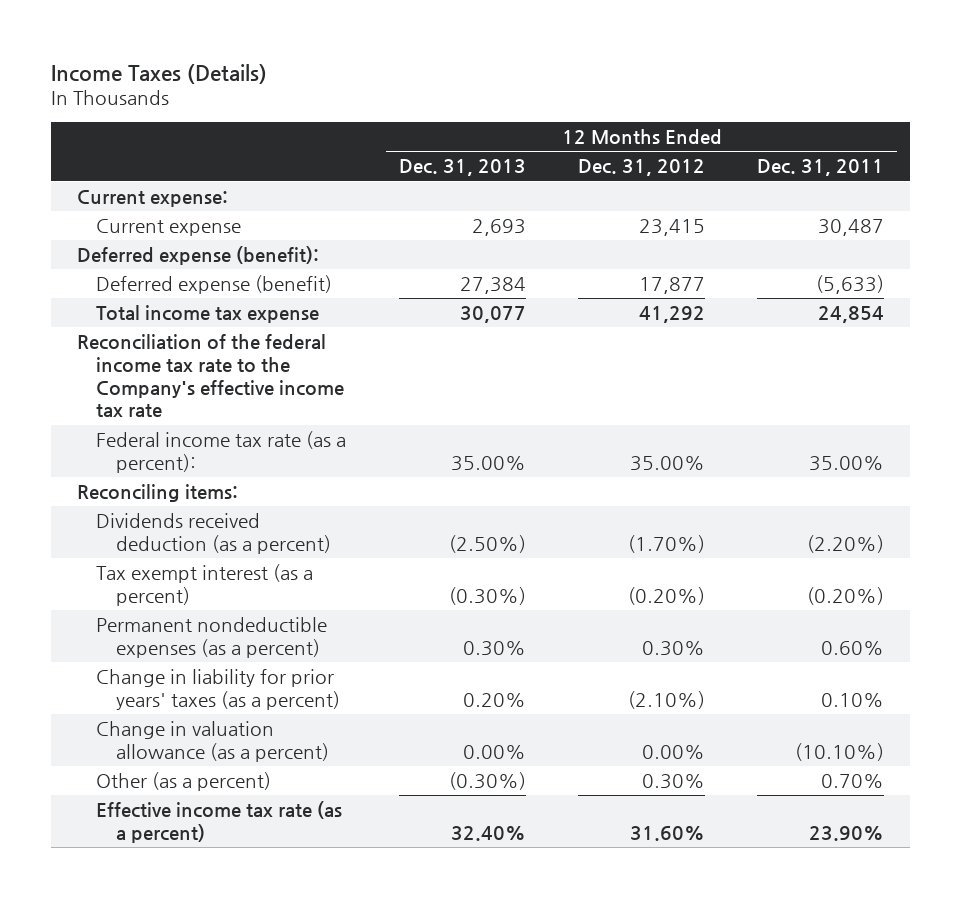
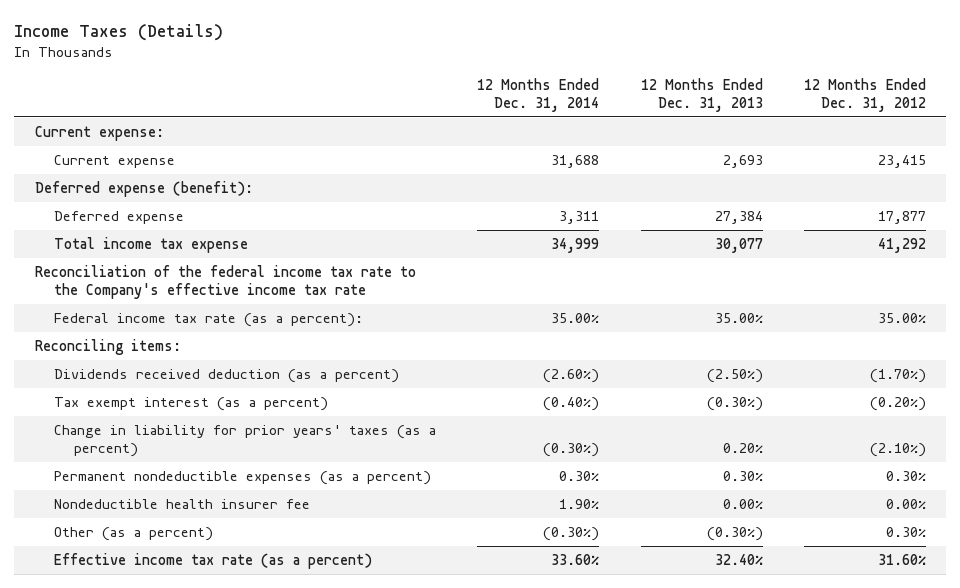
[757,159,885,177] Dec. 31, 2011 -> none
none -> [477,78,600,112] 12 Months Ended Dec. 31, 2014
[96,274,333,294] Deferred expense (benefit) -> [54,211,185,225] Deferred expense
[96,720,329,762] Change in valuation allowance (as a percent) -> none
[96,616,328,658] Permanent nondeductible expenses (as a percent) -> [54,471,432,486] Permanent nondeductible expenses (as a percent)
none -> [54,499,311,510] Nondeductible health insurer fee

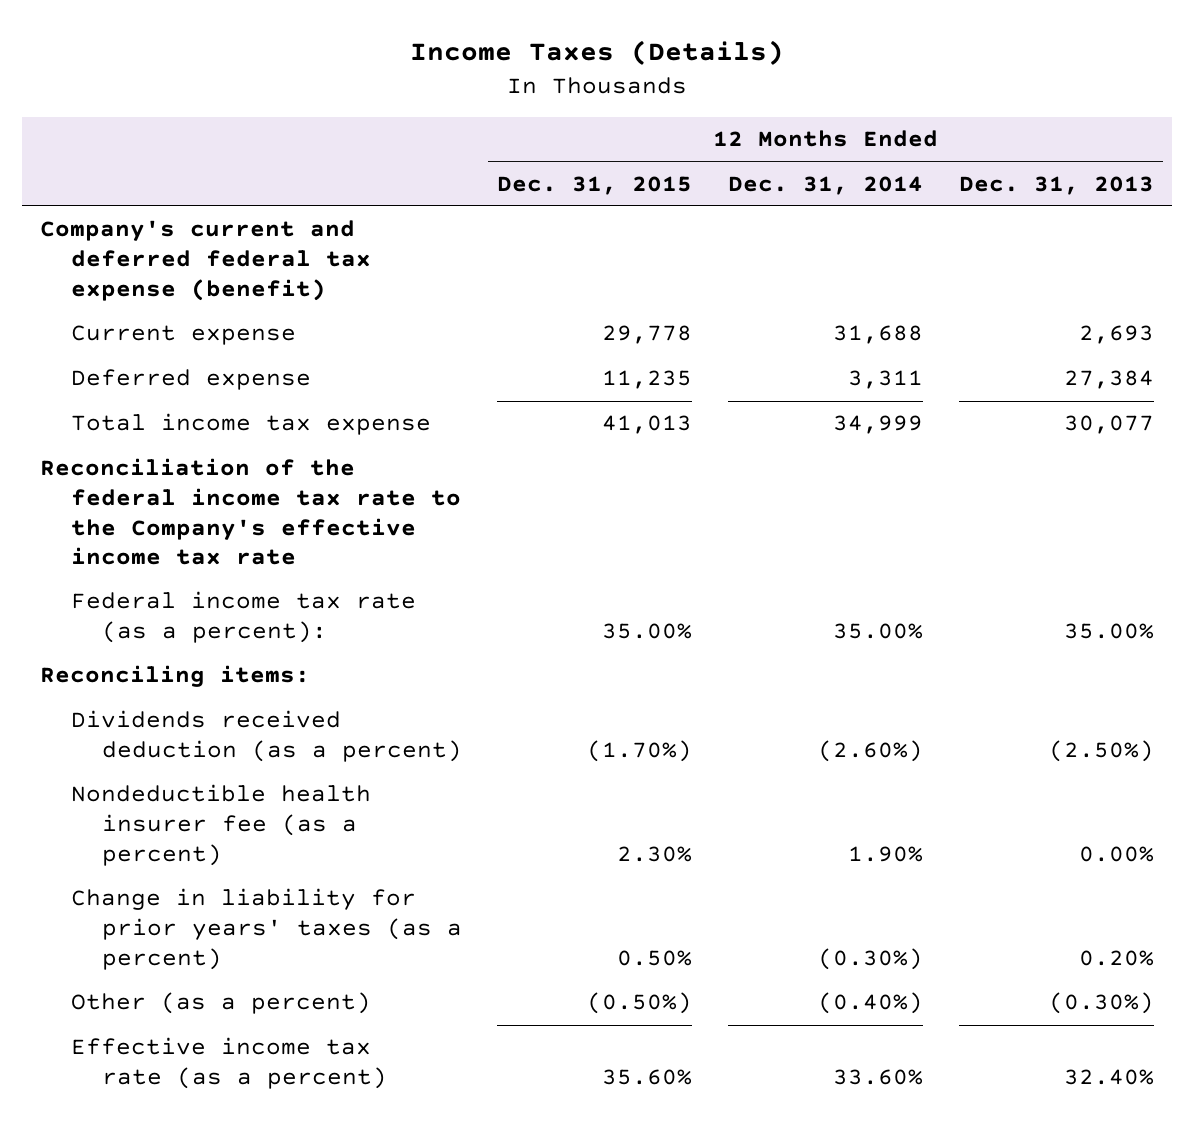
[803,78,926,112] 12 Months Ended Dec. 31, 2012 -> none
none -> [497,175,693,195] Dec. 31, 2015
[34,126,164,142] Current expense: -> none
none -> [39,220,371,301] Company's current and deferred federal tax expense (benefit)
[34,181,253,198] Deferred expense (benefit): -> none
[54,397,329,412] Tax exempt interest (as a percent) -> none
none -> [70,784,371,866] Nondeductible health insurer fee (as a percent)
[54,471,432,486] Permanent nondeductible expenses (as a percent) -> none
[54,499,311,510] Nondeductible health insurer fee -> none
[543,527,600,542] (0.30%) -> [818,992,924,1015] (0.40%)

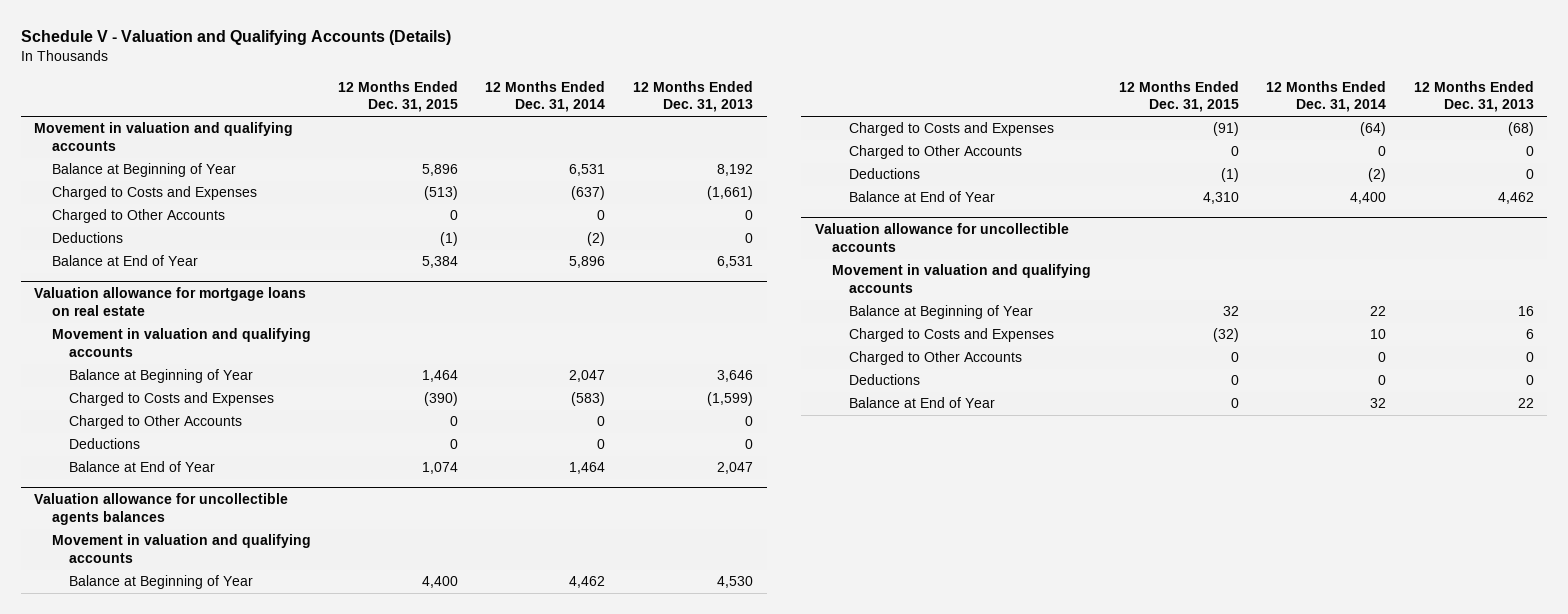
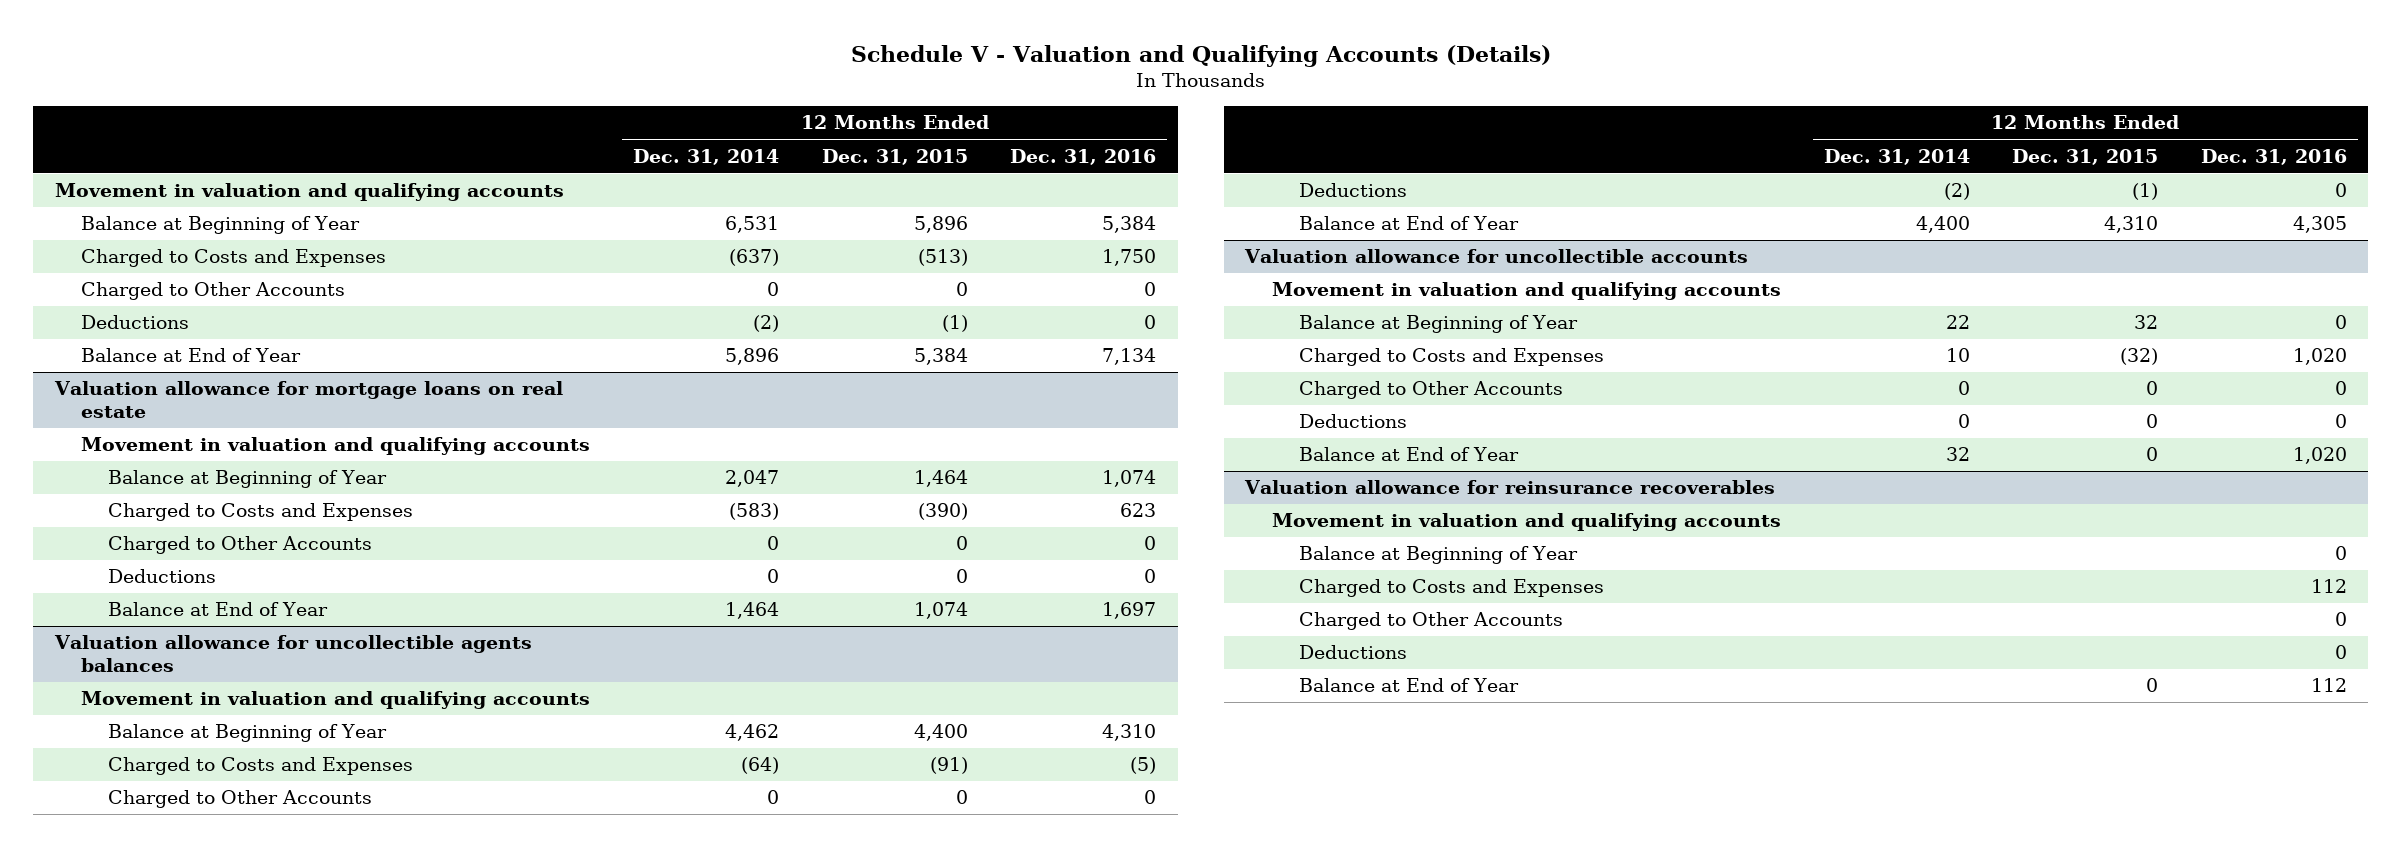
[632,80,753,113] 12 Months Ended Dec. 31, 2013 -> none
none -> [1010,148,1157,165] Dec. 31, 2016
none -> [1244,480,1776,495] Valuation allowance for reinsurance recoverables
none -> [1272,513,1782,532] Movement in valuation and qualifying accounts
none -> [1298,546,1578,565] Balance at Beginning of Year
none -> [1298,579,1604,598] Charged to Costs and Expenses
none -> [1298,612,1563,631] Charged to Other Accounts
none -> [1298,645,1407,660] Deductions
none -> [1298,678,1519,693] Balance at End of Year

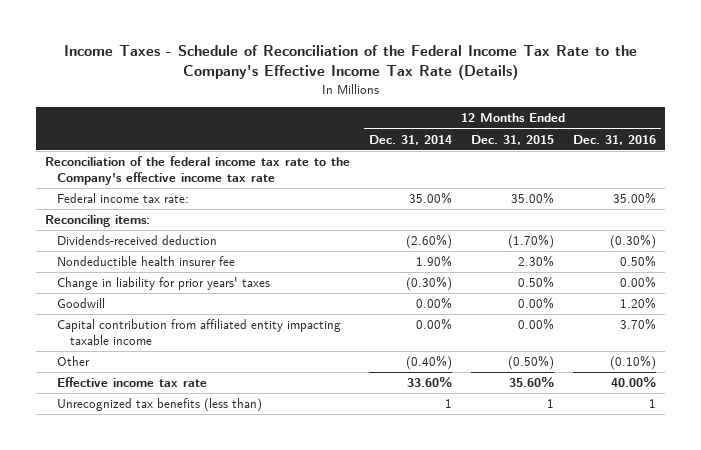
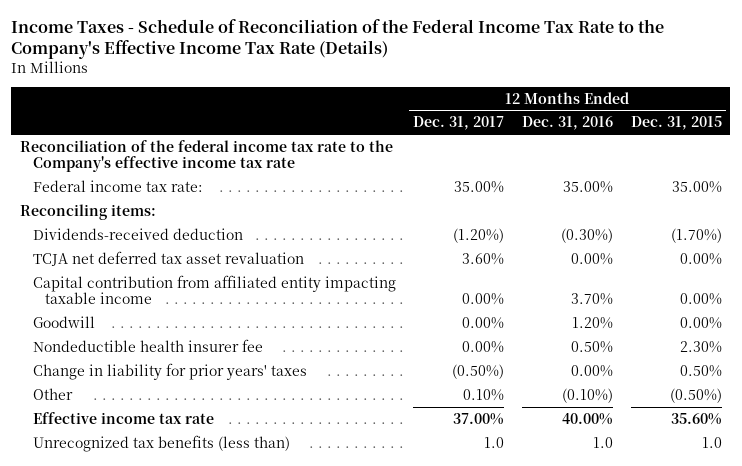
[369,134,453,145] Dec. 31, 2014 -> none
none -> [413,116,505,131] Dec. 31, 2017
none -> [32,250,304,266] TCJA net deferred tax asset revaluation
[57,319,342,345] Capital contribution from affiliated entity impacting taxable income -> [32,274,396,305] Capital contribution from affiliated entity impacting taxable income
[57,298,106,309] Goodwill -> [32,315,95,328] Goodwill
[547,399,555,409] 1 -> [701,436,722,448] 1.0
[648,399,656,409] 1 -> [592,436,613,448] 1.0

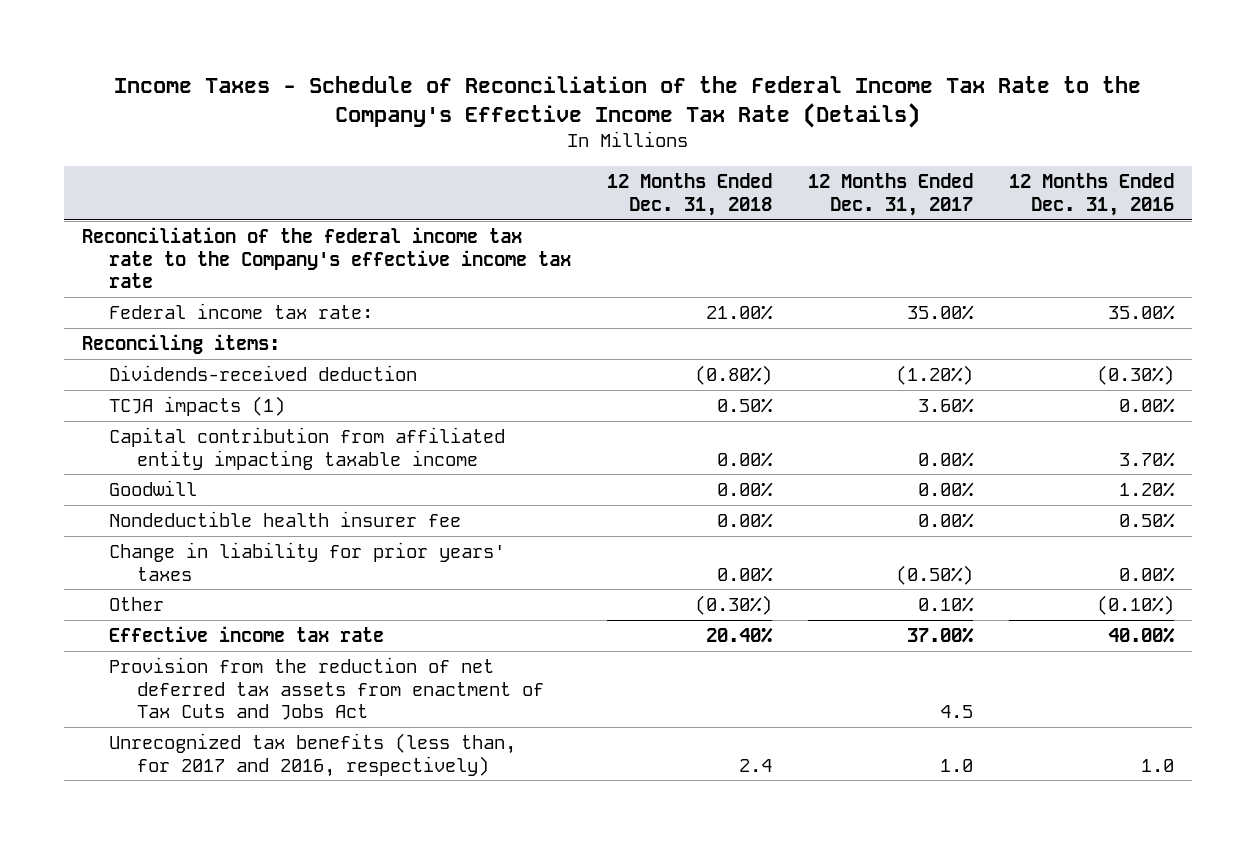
[630,116,722,131] Dec. 31, 2015 -> none
none -> [607,173,773,216] 12 Months Ended Dec. 31, 2018
[32,250,304,266] TCJA net deferred tax asset revaluation -> [109,396,286,417] TCJA impacts (1)
none -> [109,657,544,720] Provision from the reduction of net deferred tax assets from enactment of Tax Cuts and Jobs Act
[32,434,290,452] Unrecognized tax benefits (less than) -> [109,733,517,777] Unrecognized tax benefits (less than, for 2017 and 2016, respectively)

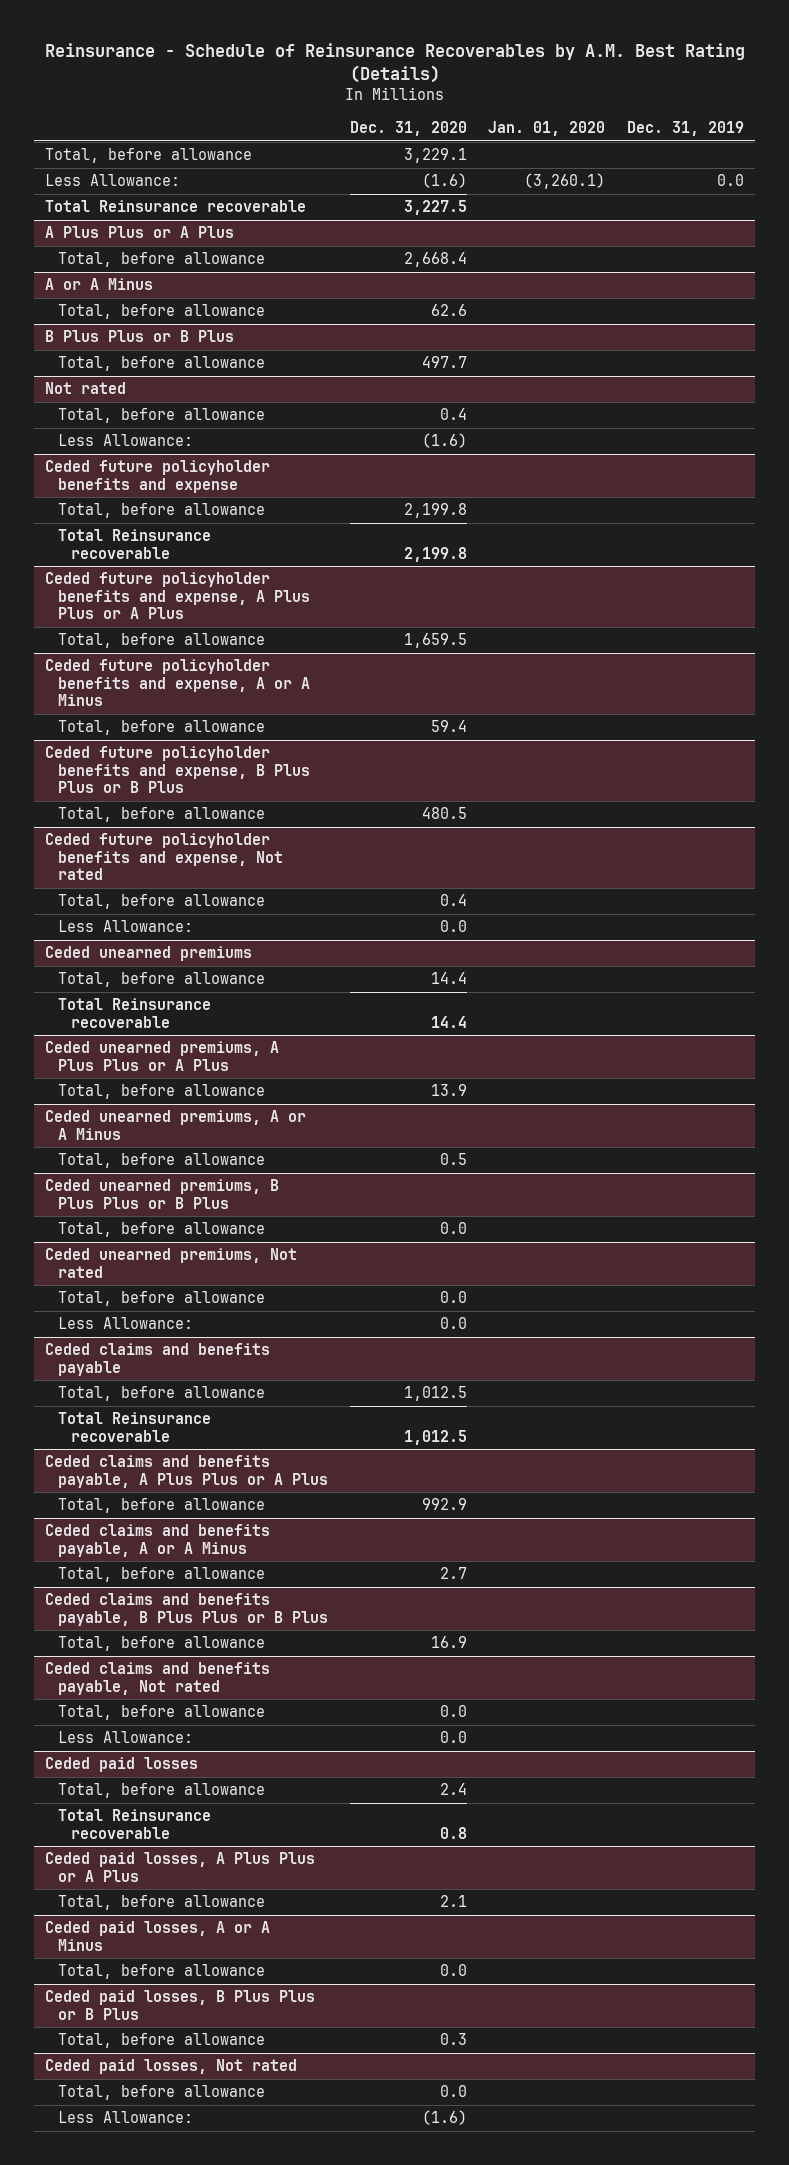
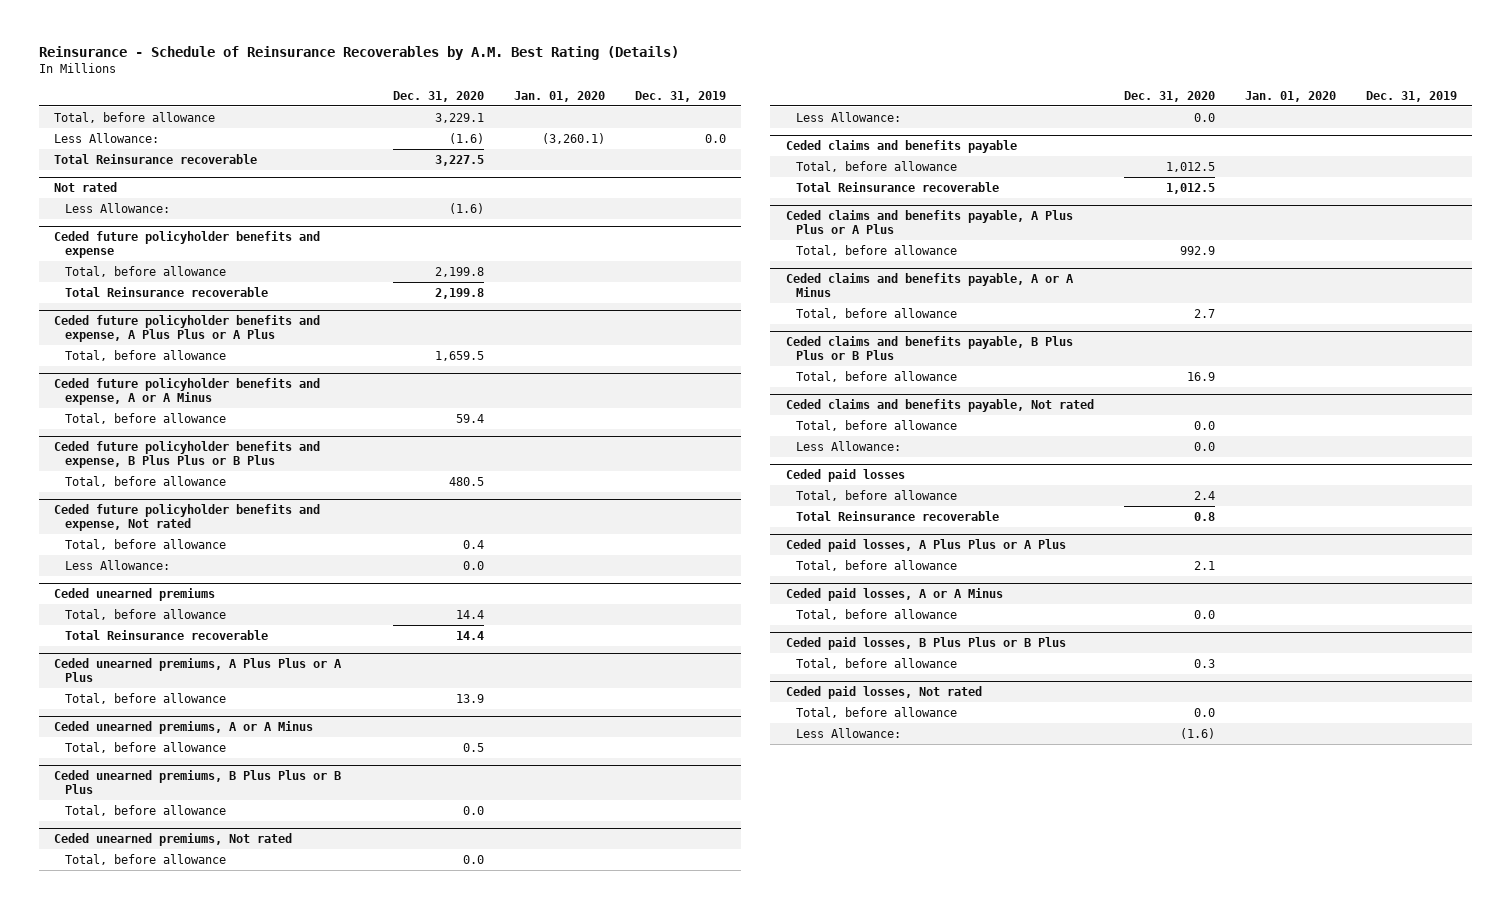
[44,226,234,239] A Plus Plus or A Plus -> none
[57,252,265,268] Total, before allowance -> none
[44,278,153,291] A or A Minus -> none
[57,304,265,320] Total, before allowance -> none
[44,330,234,343] B Plus Plus or B Plus -> none
[57,356,265,372] Total, before allowance -> none
[57,408,265,424] Total, before allowance -> none

